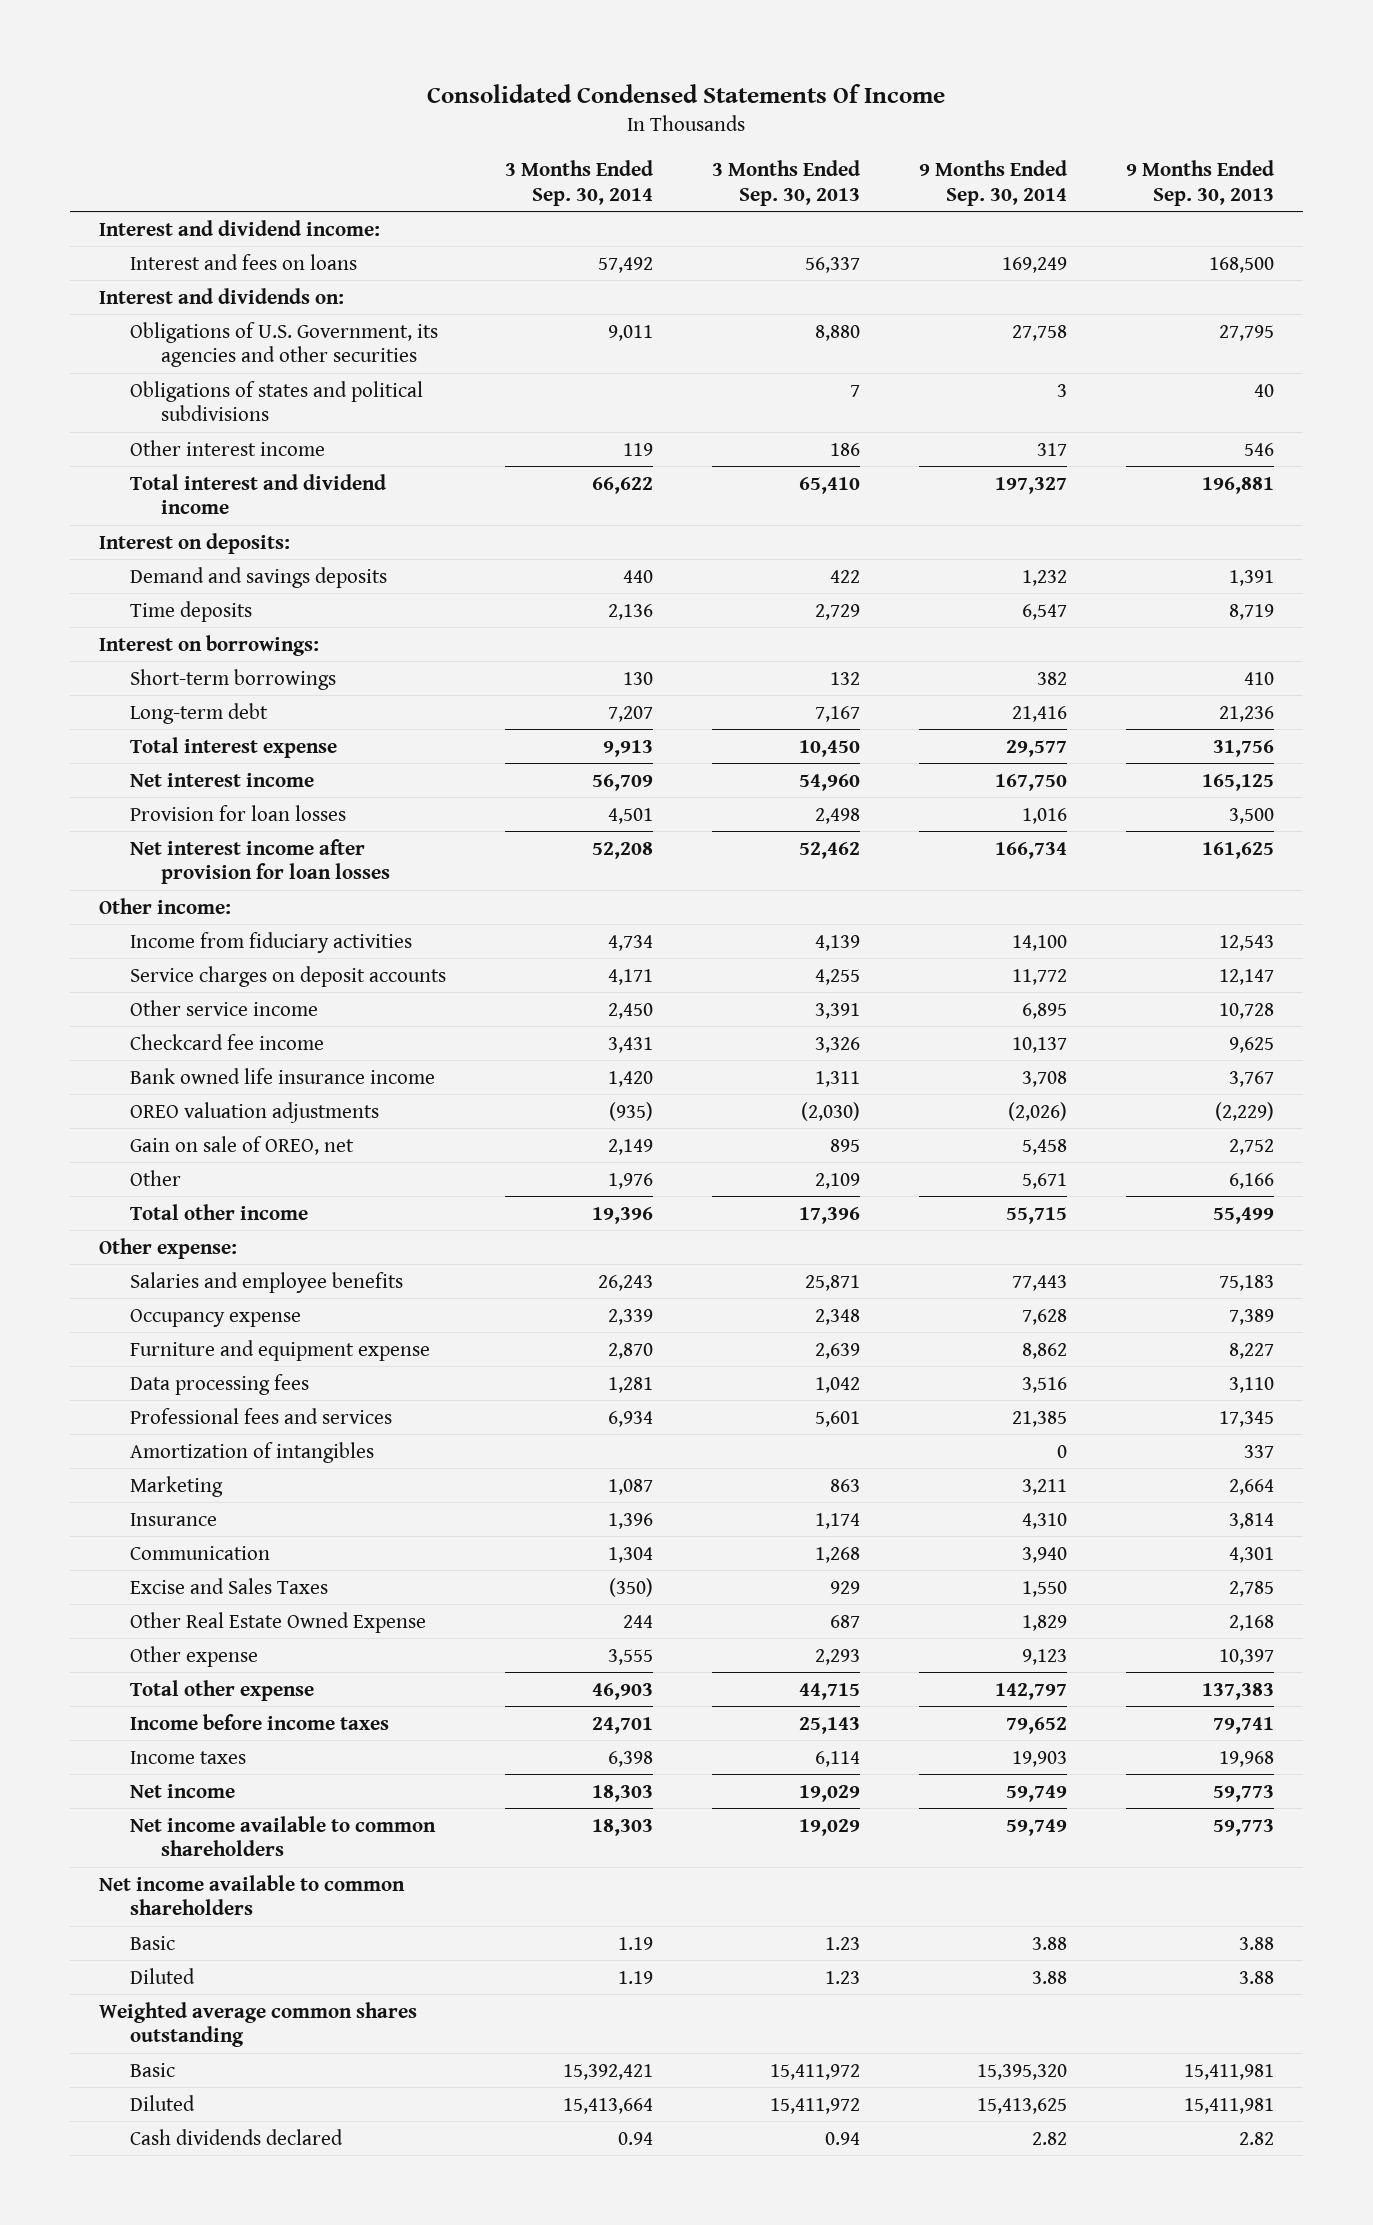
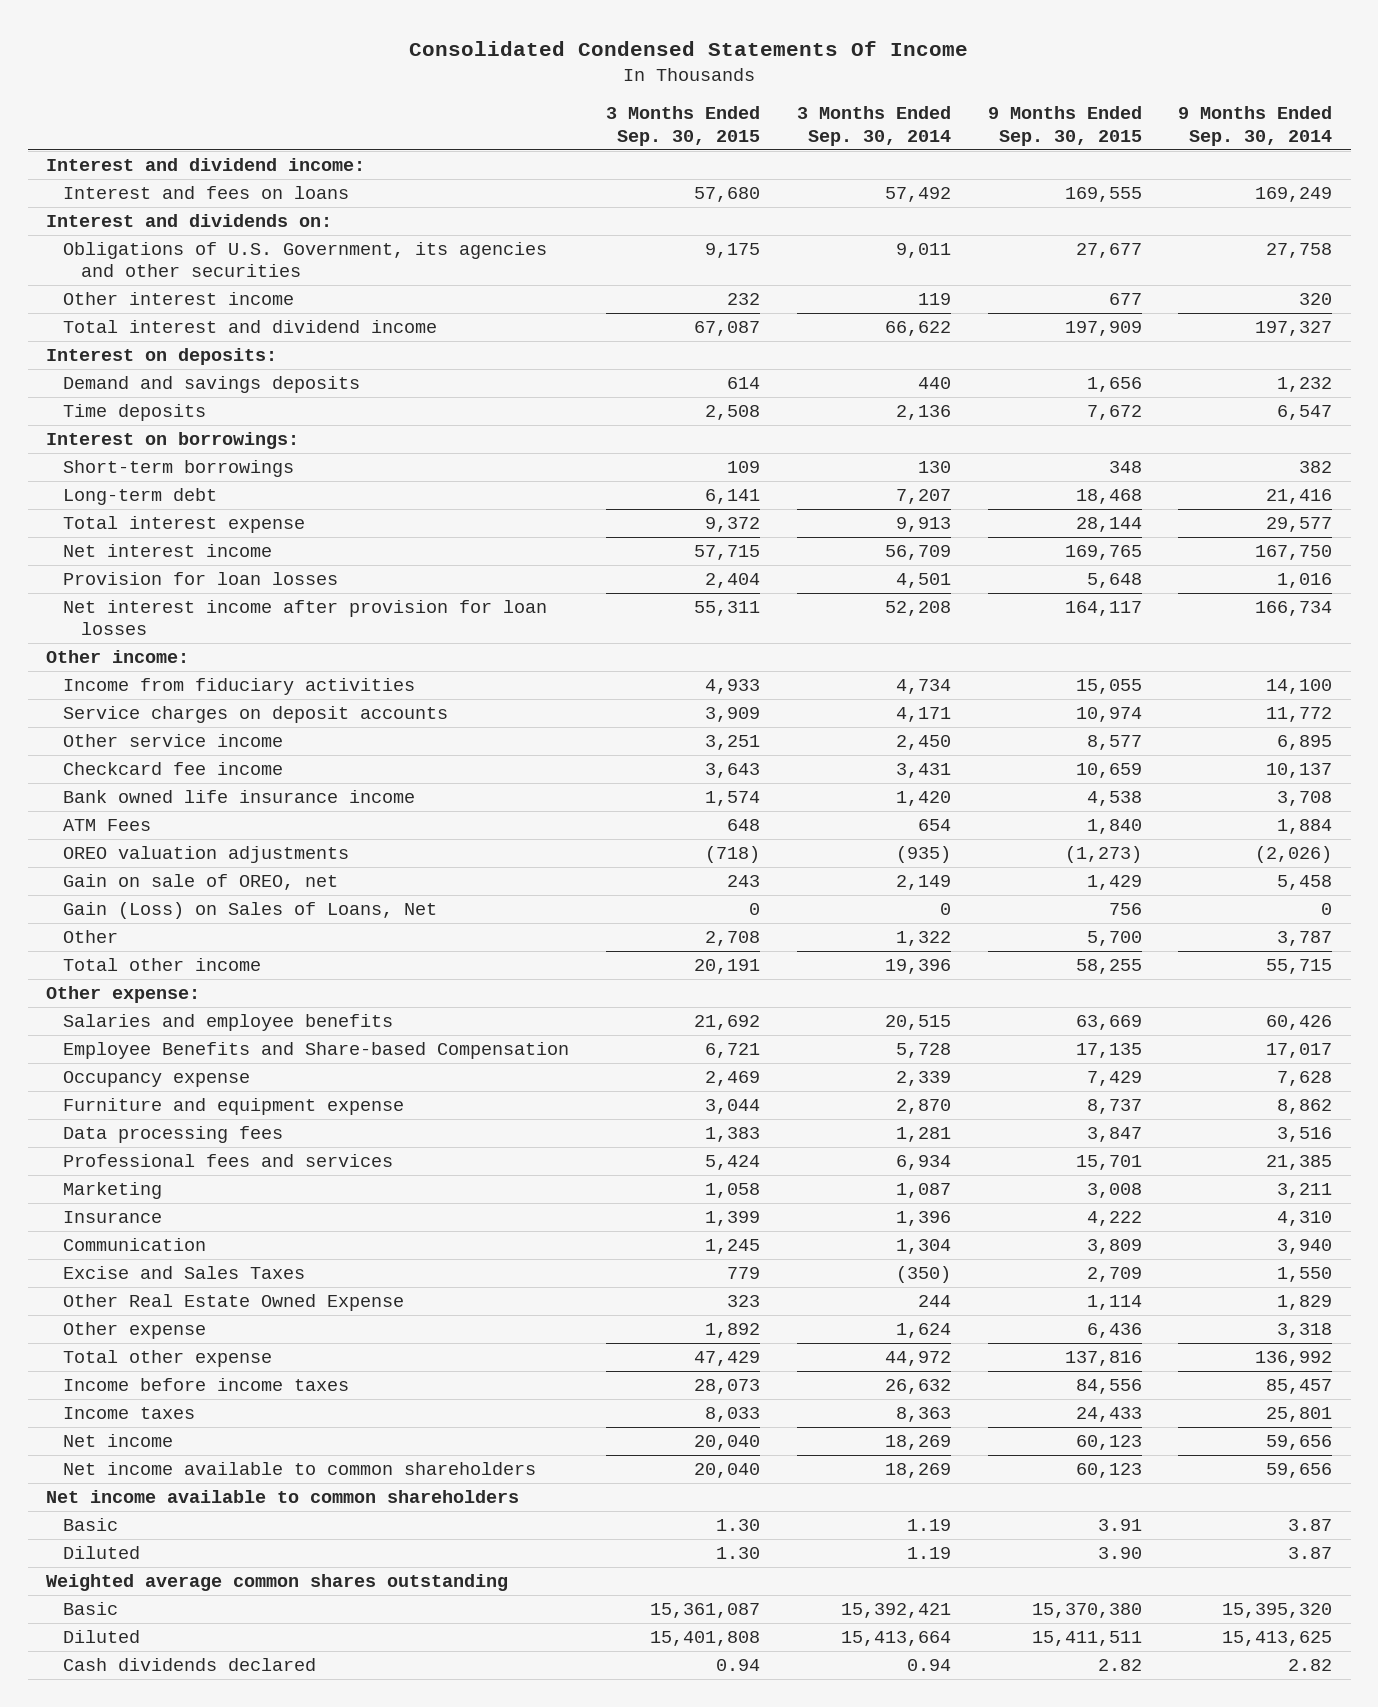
[711,160,860,206] 3 Months Ended Sep. 30, 2013 -> none
[1125,160,1274,206] 9 Months Ended Sep. 30, 2013 -> none
none -> [606,106,761,146] 3 Months Ended Sep. 30, 2015
none -> [987,106,1142,146] 9 Months Ended Sep. 30, 2015
[130,380,424,422] Obligations of states and political subdivisions -> none
[1036,442,1067,456] 317 -> [1299,292,1333,305] 320
none -> [63,818,152,831] ATM Fees
none -> [63,901,438,919] Gain (Loss) on Sales of Loans, Net
[607,1172,653,1189] 1,976 -> [895,930,951,946] 1,322
[1021,1172,1067,1189] 5,671 -> [1277,930,1333,946] 3,787
[597,1274,653,1291] 26,243 -> [884,1014,951,1030] 20,515
[1011,1274,1067,1291] 77,443 -> [1266,1014,1333,1030] 60,426
none -> [63,1041,570,1059] Employee Benefits and Share-based Compensation
[130,1441,375,1463] Amortization of intangibles -> none
[607,1648,653,1665] 3,555 -> [895,1322,951,1338] 1,624
[1021,1648,1067,1665] 9,123 -> [1277,1322,1333,1338] 3,318
[591,1682,653,1700] 46,903 -> [884,1350,951,1366] 44,972
[994,1682,1067,1700] 142,797 -> [1255,1350,1333,1366] 136,992
[591,1716,653,1734] 24,701 -> [884,1378,951,1394] 26,632
[1005,1716,1067,1734] 79,652 -> [1266,1378,1333,1394] 85,457
[607,1750,653,1767] 6,398 -> [895,1406,951,1422] 8,363
[1011,1750,1067,1767] 19,903 -> [1266,1406,1333,1422] 25,801
[591,1784,653,1802] 18,303 -> [884,1434,951,1450] 18,269
[1005,1784,1067,1802] 59,749 -> [1266,1434,1333,1450] 59,656
[591,1818,653,1836] 18,303 -> [884,1462,951,1478] 18,269
[1005,1818,1067,1836] 59,749 -> [1266,1462,1333,1478] 59,656
[1031,1936,1067,1950] 3.88 -> [1288,1518,1333,1531] 3.87
[1031,1970,1067,1984] 3.88 -> [1288,1546,1333,1559] 3.87

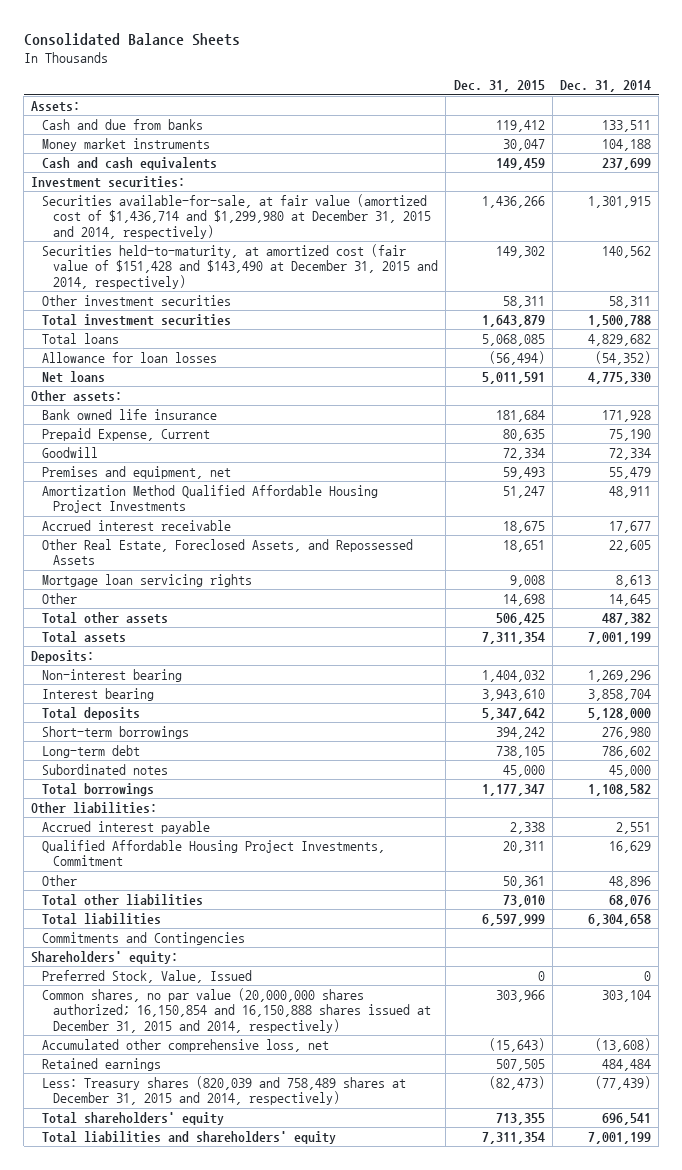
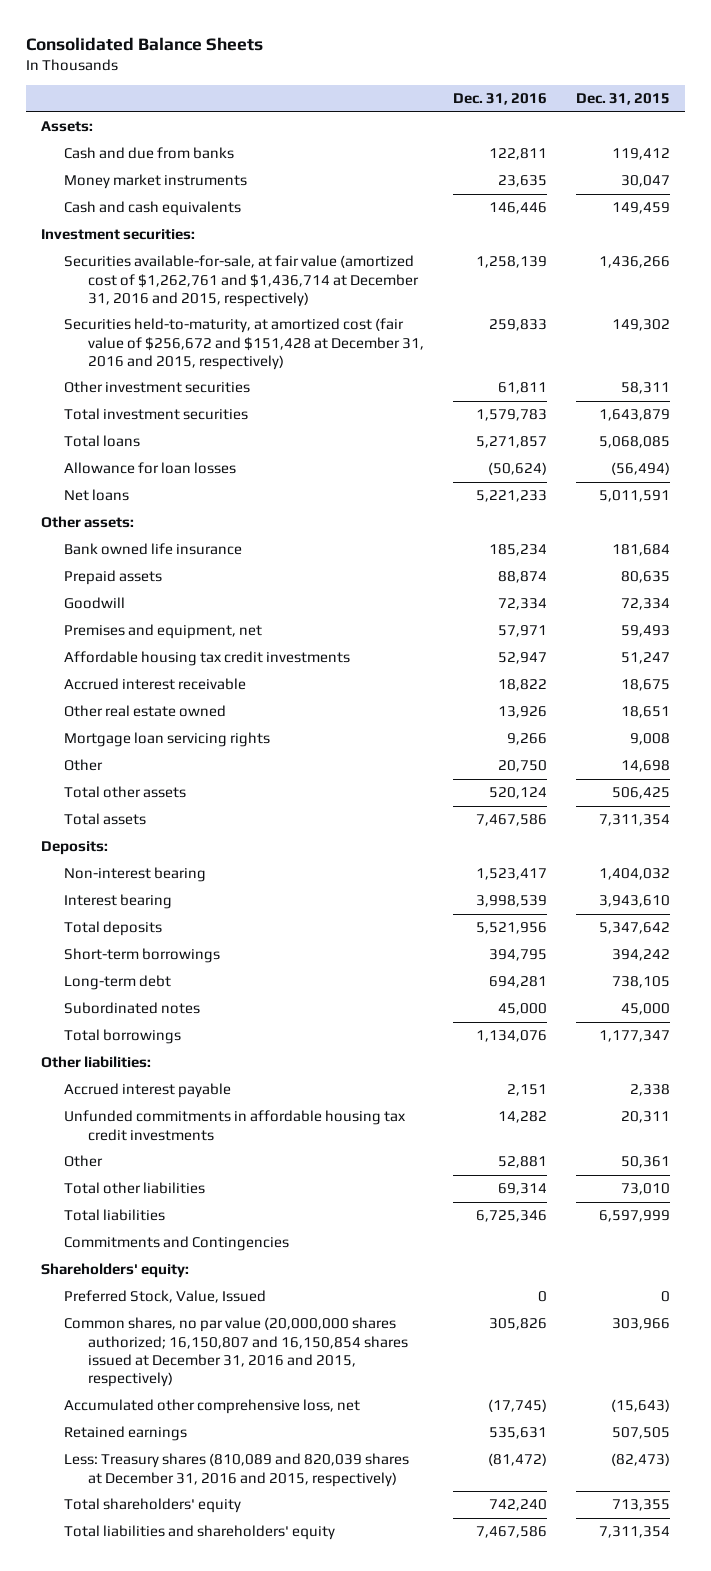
[559,80,651,93] Dec. 31, 2014 -> none
none -> [453,93,548,106] Dec. 31, 2016
[42,193,432,239] Securities available-for-sale, at fair value (amortized cost of $1,436,714 and $1,299,980 at December 31, 2015 and 2014, respectively) -> [64,255,419,307] Securities available-for-sale, at fair value (amortized cost of $1,262,761 and $1,436,714 at December 31, 2016 and 2015, respectively)
[42,243,439,289] Securities held-to-maturity, at amortized cost (fair value of $151,428 and $143,490 at December 31, 2015 and 2014, respectively) -> [64,318,424,370] Securities held-to-maturity, at amortized cost (fair value of $256,672 and $151,428 at December 31, 2016 and 2015, respectively)
[42,427,211,441] Prepaid Expense, Current -> [64,570,163,586] Prepaid assets
[42,484,379,514] Amortization Method Qualified Affordable Housing Project Investments -> [64,651,351,667] Affordable housing tax credit investments
[42,538,414,566] Other Real Estate, Foreclosed Assets, and Repossessed Assets -> [64,705,227,718] Other real estate owned
[42,839,386,867] Qualified Affordable Housing Project Investments, Commitment -> [64,1110,407,1141] Unfunded commitments in affordable housing tax credit investments
[42,987,432,1033] Common shares, no par value (20,000,000 shares authorized; 16,150,854 and 16,150,888 shares issued at December 31, 2015 and 2014, respectively) -> [64,1317,408,1388] Common shares, no par value (20,000,000 shares authorized; 16,150,807 and 16,150,854 shares issued at December 31, 2016 and 2015, respectively)
[42,1075,407,1106] Less: Treasury shares (820,039 and 758,489 shares at December 31, 2015 and 2014, respectively) -> [64,1453,410,1487] Less: Treasury shares (810,089 and 820,039 shares at December 31, 2016 and 2015, respectively)

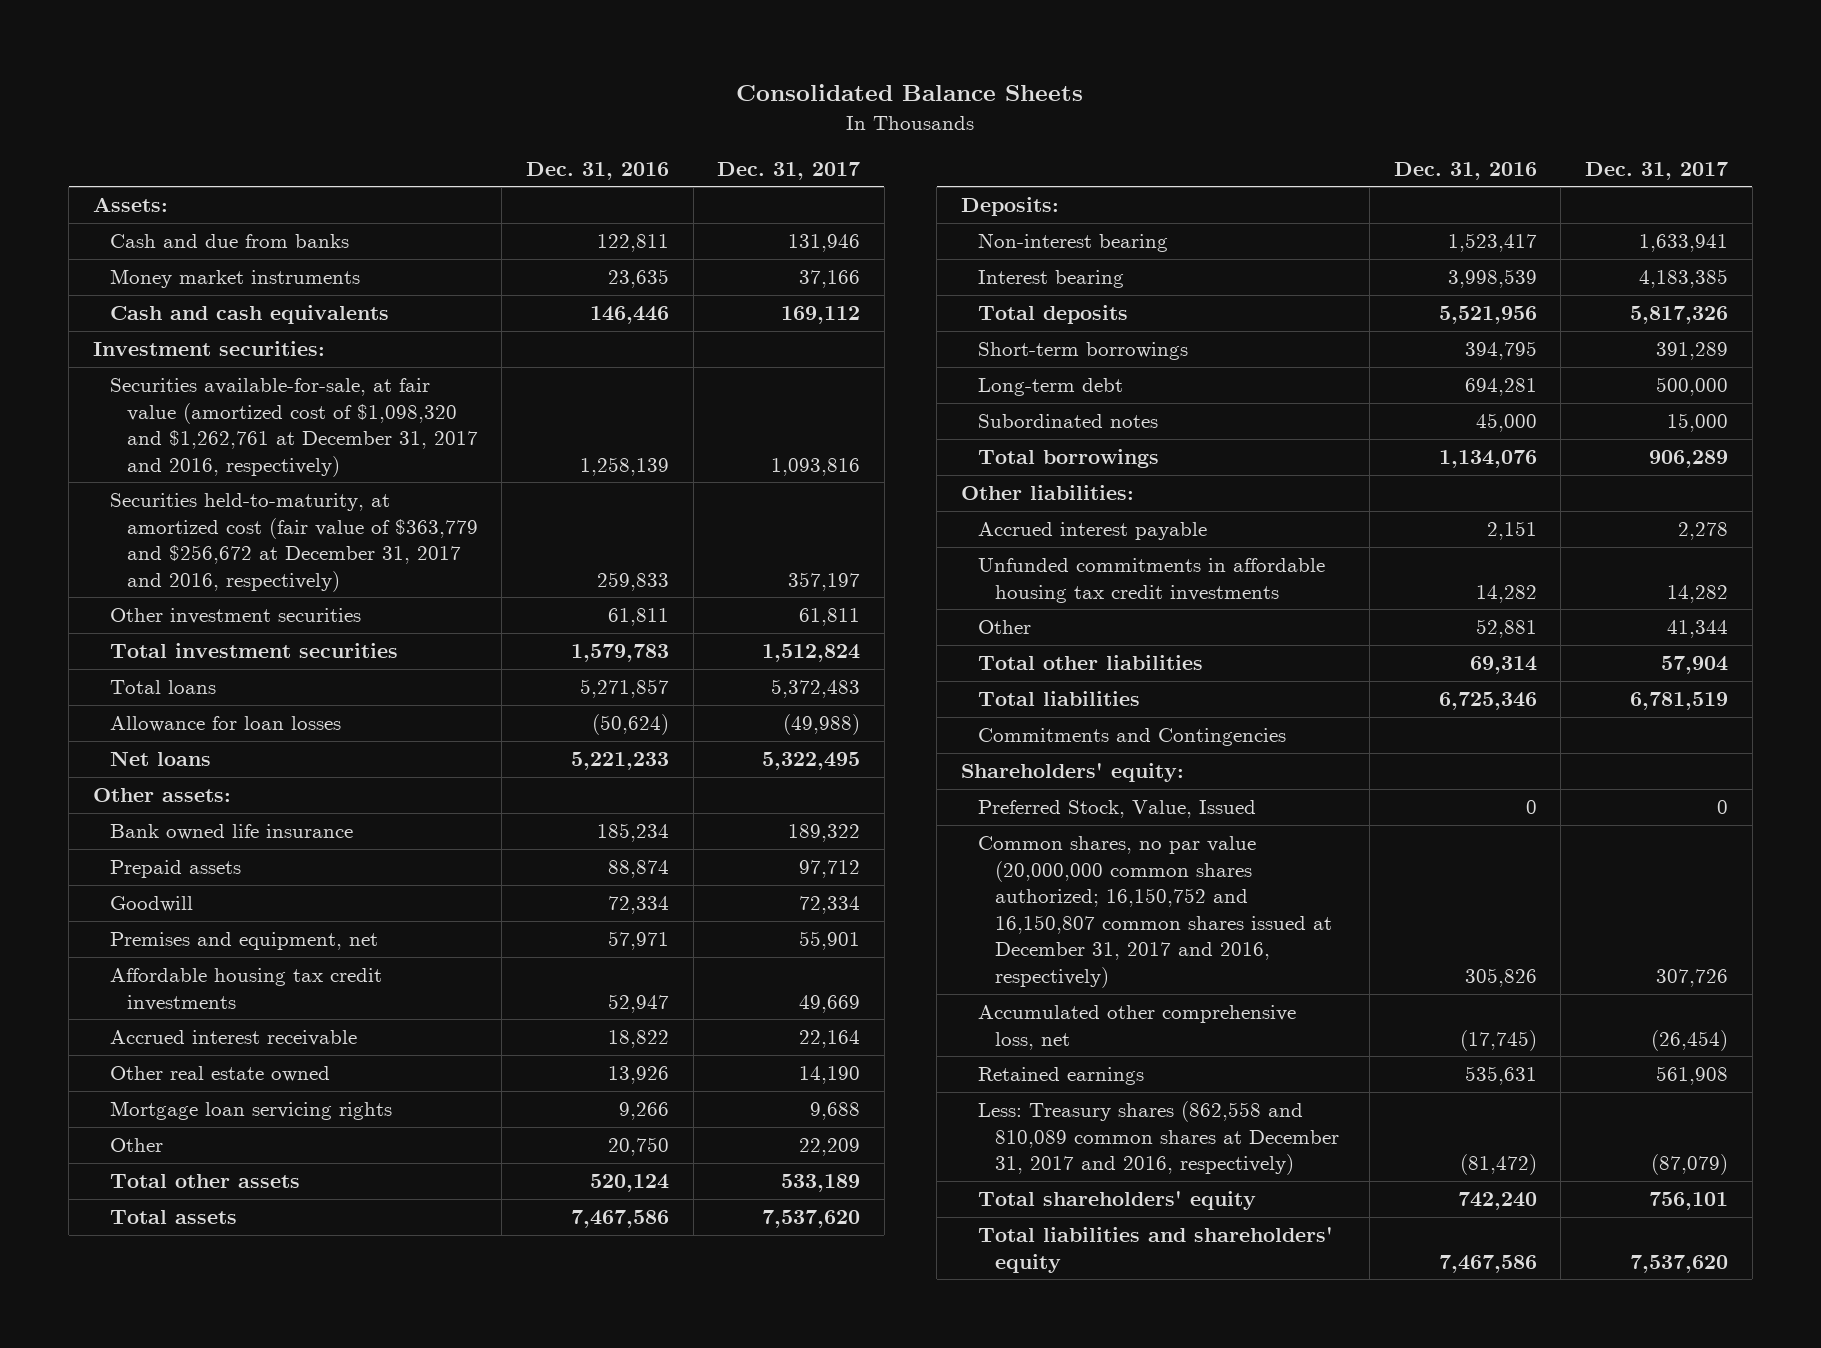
[576,93,671,106] Dec. 31, 2015 -> none
none -> [717,161,861,180] Dec. 31, 2017
[64,255,419,307] Securities available-for-sale, at fair value (amortized cost of $1,262,761 and $1,436,714 at December 31, 2016 and 2015, respectively) -> [109,378,478,477] Securities available-for-sale, at fair value (amortized cost of $1,098,320 and $1,262,761 at December 31, 2017 and 2016, respectively)
[64,318,424,370] Securities held-to-maturity, at amortized cost (fair value of $256,672 and $151,428 at December 31, 2016 and 2015, respectively) -> [109,493,478,592] Securities held-to-maturity, at amortized cost (fair value of $363,779 and $256,672 at December 31, 2017 and 2016, respectively)
[64,1317,408,1388] Common shares, no par value (20,000,000 shares authorized; 16,150,807 and 16,150,854 shares issued at December 31, 2016 and 2015, respectively) -> [977,836,1332,989] Common shares, no par value (20,000,000 common shares authorized; 16,150,752 and 16,150,807 common shares issued at December 31, 2017 and 2016, respectively)
[64,1453,410,1487] Less: Treasury shares (810,089 and 820,039 shares at December 31, 2016 and 2015, respectively) -> [977,1101,1339,1176] Less: Treasury shares (862,558 and 810,089 common shares at December 31, 2017 and 2016, respectively)

